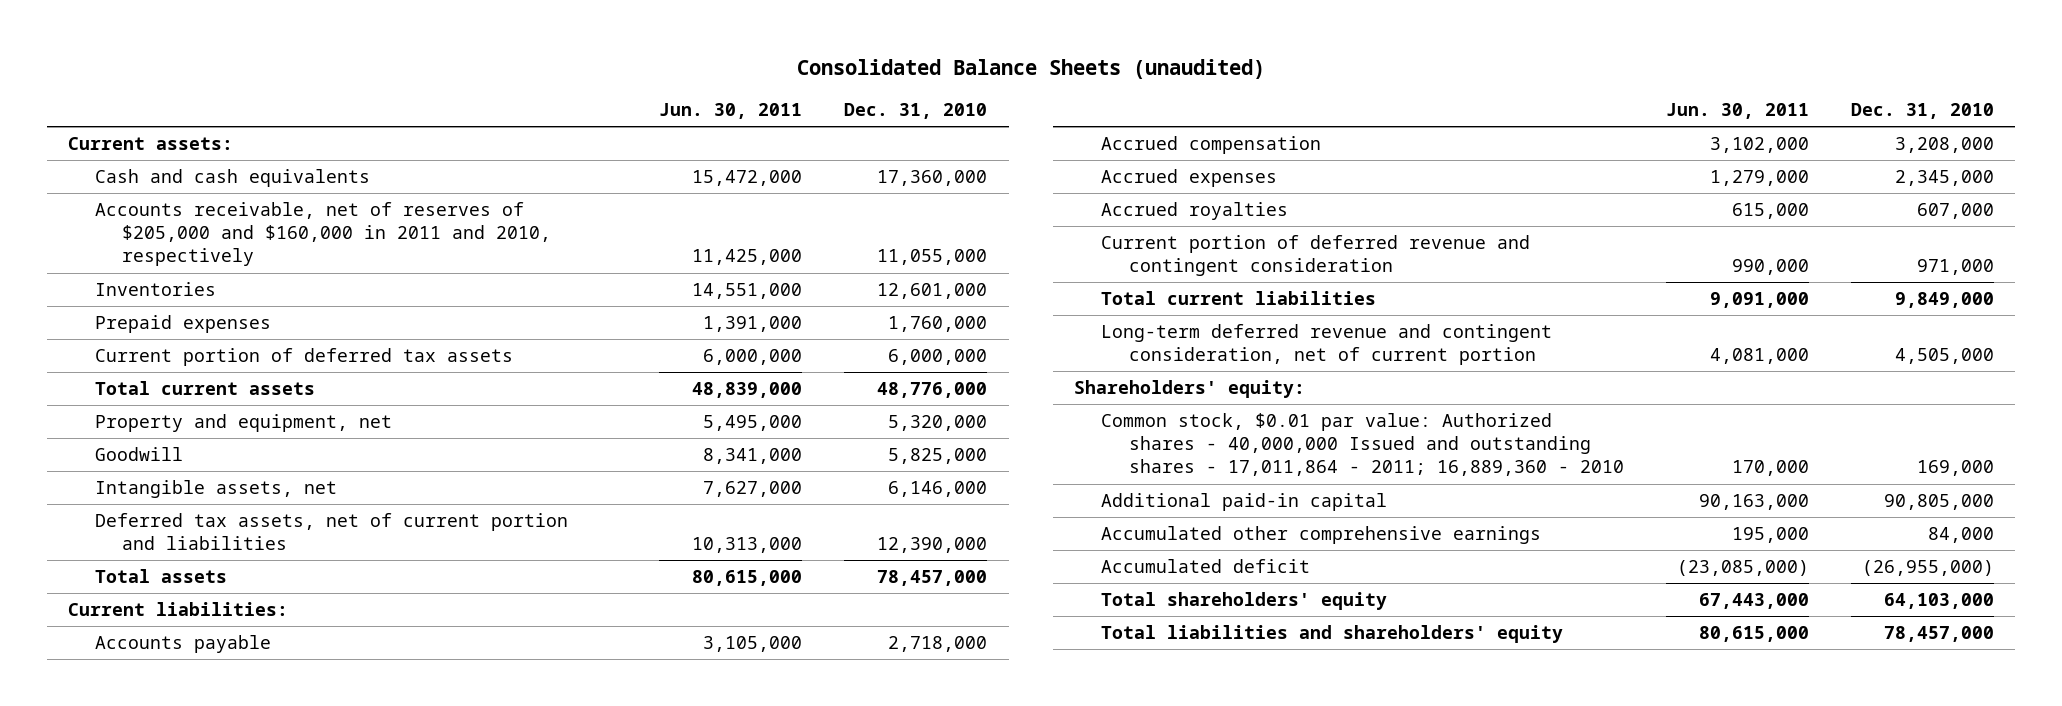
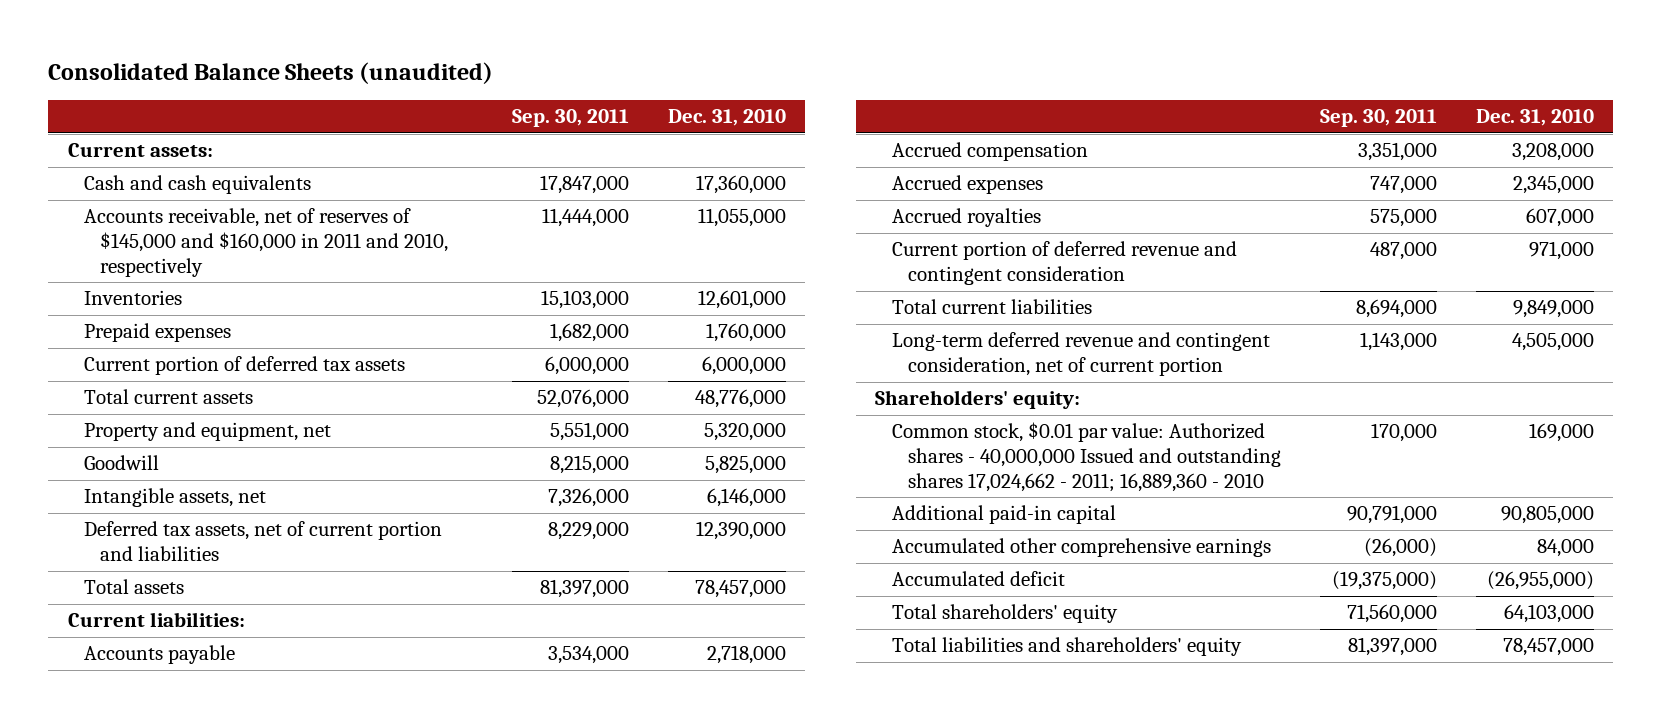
[659,102,803,119] Jun. 30, 2011 -> none
none -> [511,109,629,128] Sep. 30, 2011
[95,202,552,267] Accounts receivable, net of reserves of $205,000 and $160,000 in 2011 and 2010, respectively -> [83,208,448,277] Accounts receivable, net of reserves of $145,000 and $160,000 in 2011 and 2010, respectively
[1101,413,1624,477] Common stock, $0.01 par value: Authorized shares - 40,000,000 Issued and outstanding shares - 17,011,864 - 2011; 16,889,360 - 2010 -> [891,422,1281,492] Common stock, $0.01 par value: Authorized shares - 40,000,000 Issued and outstanding shares 17,024,662 - 2011; 16,889,360 - 2010

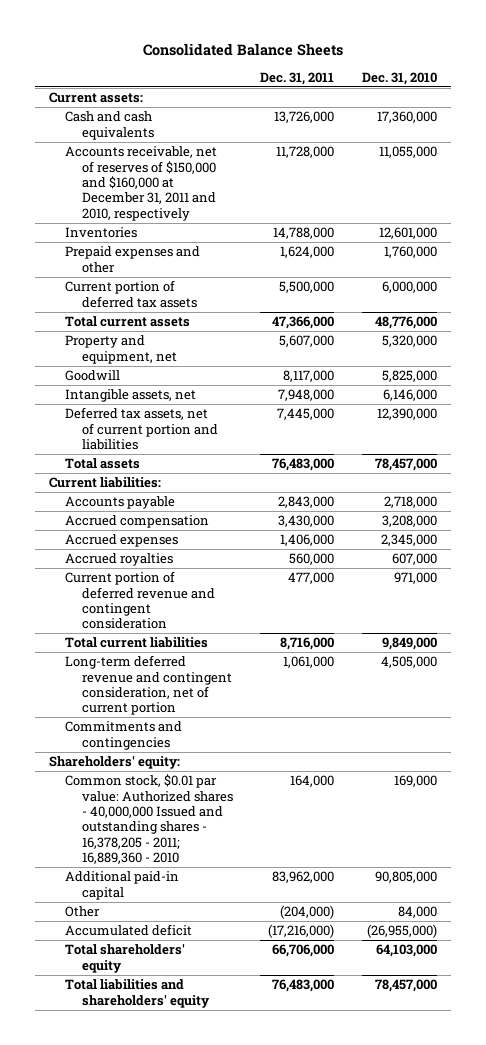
[48,61,494,84] Consolidated Balance Sheets (unaudited) -> [142,42,343,56] Consolidated Balance Sheets
[511,109,629,128] Sep. 30, 2011 -> none
none -> [260,71,335,85] Dec. 31, 2011
[83,208,448,277] Accounts receivable, net of reserves of $145,000 and $160,000 in 2011 and 2010, respectively -> [65,146,218,221] Accounts receivable, net of reserves of $150,000 and $160,000 at December 31, 2011 and 2010, respectively
[83,323,231,343] Prepaid expenses -> [65,246,201,273] Prepaid expenses and other
none -> [65,721,183,750] Commitments and contingencies
[891,422,1281,492] Common stock, $0.01 par value: Authorized shares - 40,000,000 Issued and outstanding shares 17,024,662 - 2011; 16,889,360 - 2010 -> [65,774,233,865] Common stock, $0.01 par value: Authorized shares - 40,000,000 Issued and outstanding shares - 16,378,205 - 2011; 16,889,360 - 2010
[891,538,1271,558] Accumulated other comprehensive earnings -> none
none -> [65,906,101,918] Other

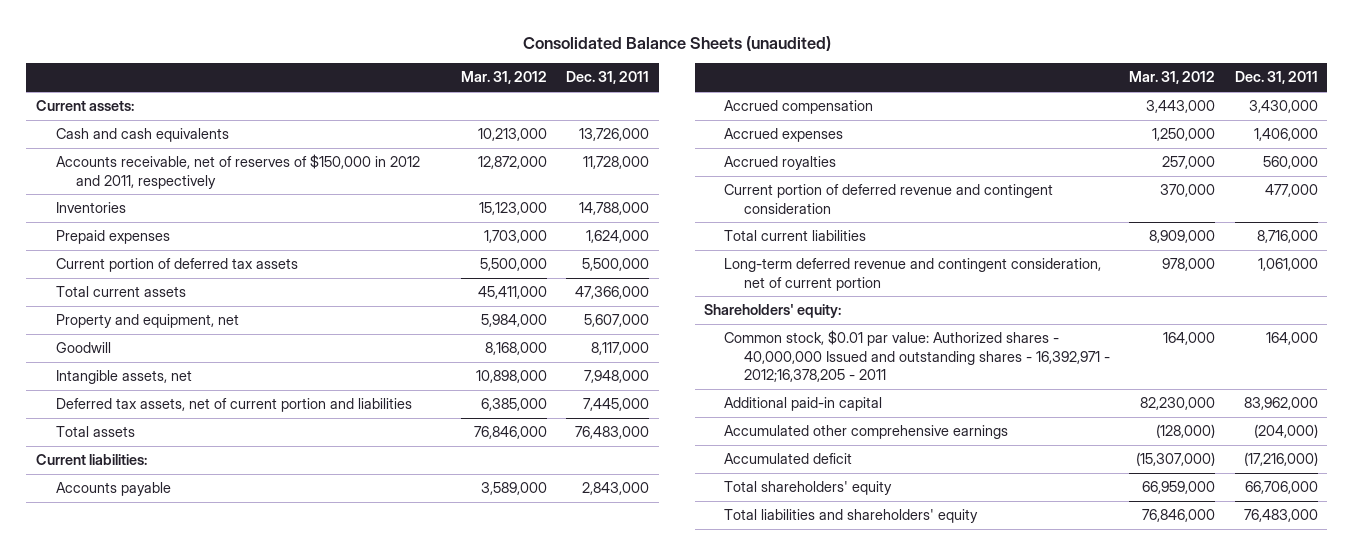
[142,42,343,56] Consolidated Balance Sheets -> [522,35,831,51] Consolidated Balance Sheets (unaudited)
[361,71,437,85] Dec. 31, 2010 -> none
none -> [461,71,548,85] Mar. 31, 2012
[65,146,218,221] Accounts receivable, net of reserves of $150,000 and $160,000 at December 31, 2011 and 2010, respectively -> [55,154,420,189] Accounts receivable, net of reserves of $150,000 in 2012 and 2011, respectively
[65,246,201,273] Prepaid expenses and other -> [55,230,170,245] Prepaid expenses
[65,721,183,750] Commitments and contingencies -> none
[65,774,233,865] Common stock, $0.01 par value: Authorized shares - 40,000,000 Issued and outstanding shares - 16,378,205 - 2011; 16,889,360 - 2010 -> [724,330,1111,383] Common stock, $0.01 par value: Authorized shares - 40,000,000 Issued and outstanding shares - 16,392,971 - 2012;16,378,205 - 2011
[65,906,101,918] Other -> none
none -> [724,425,1009,440] Accumulated other comprehensive earnings

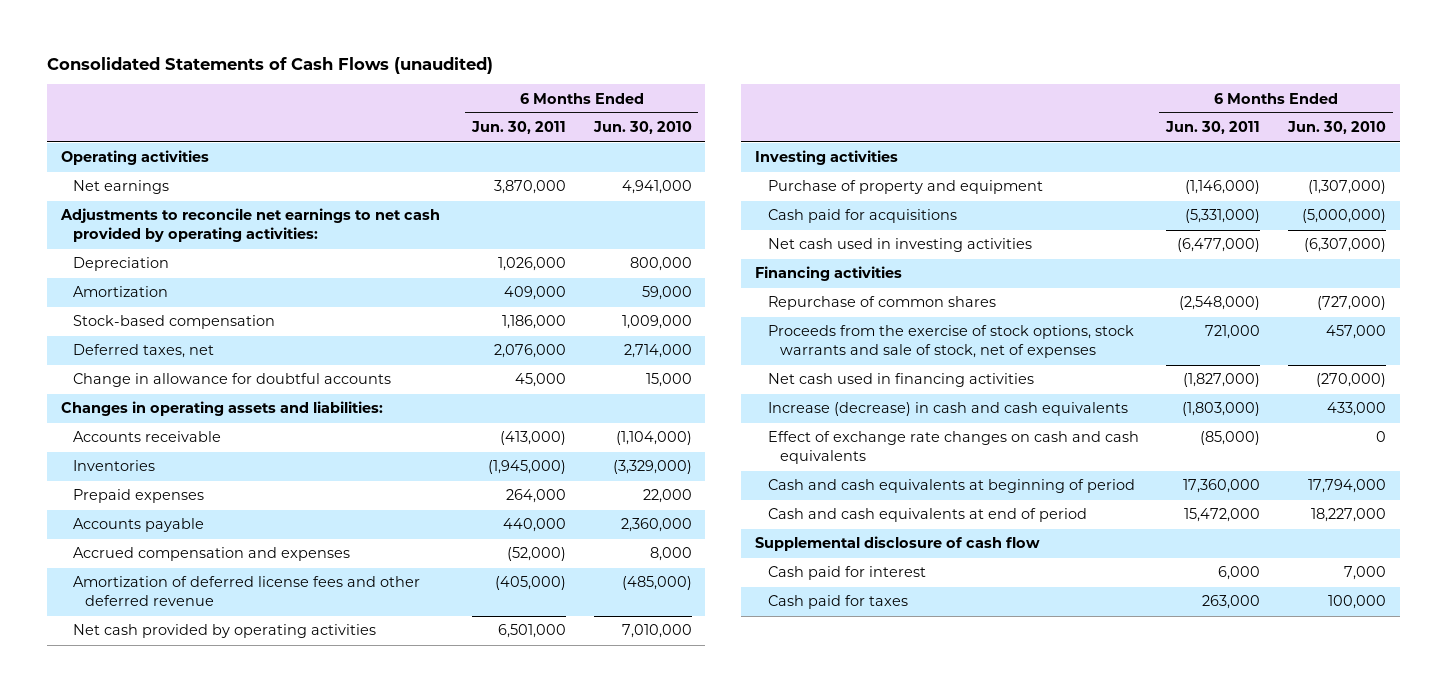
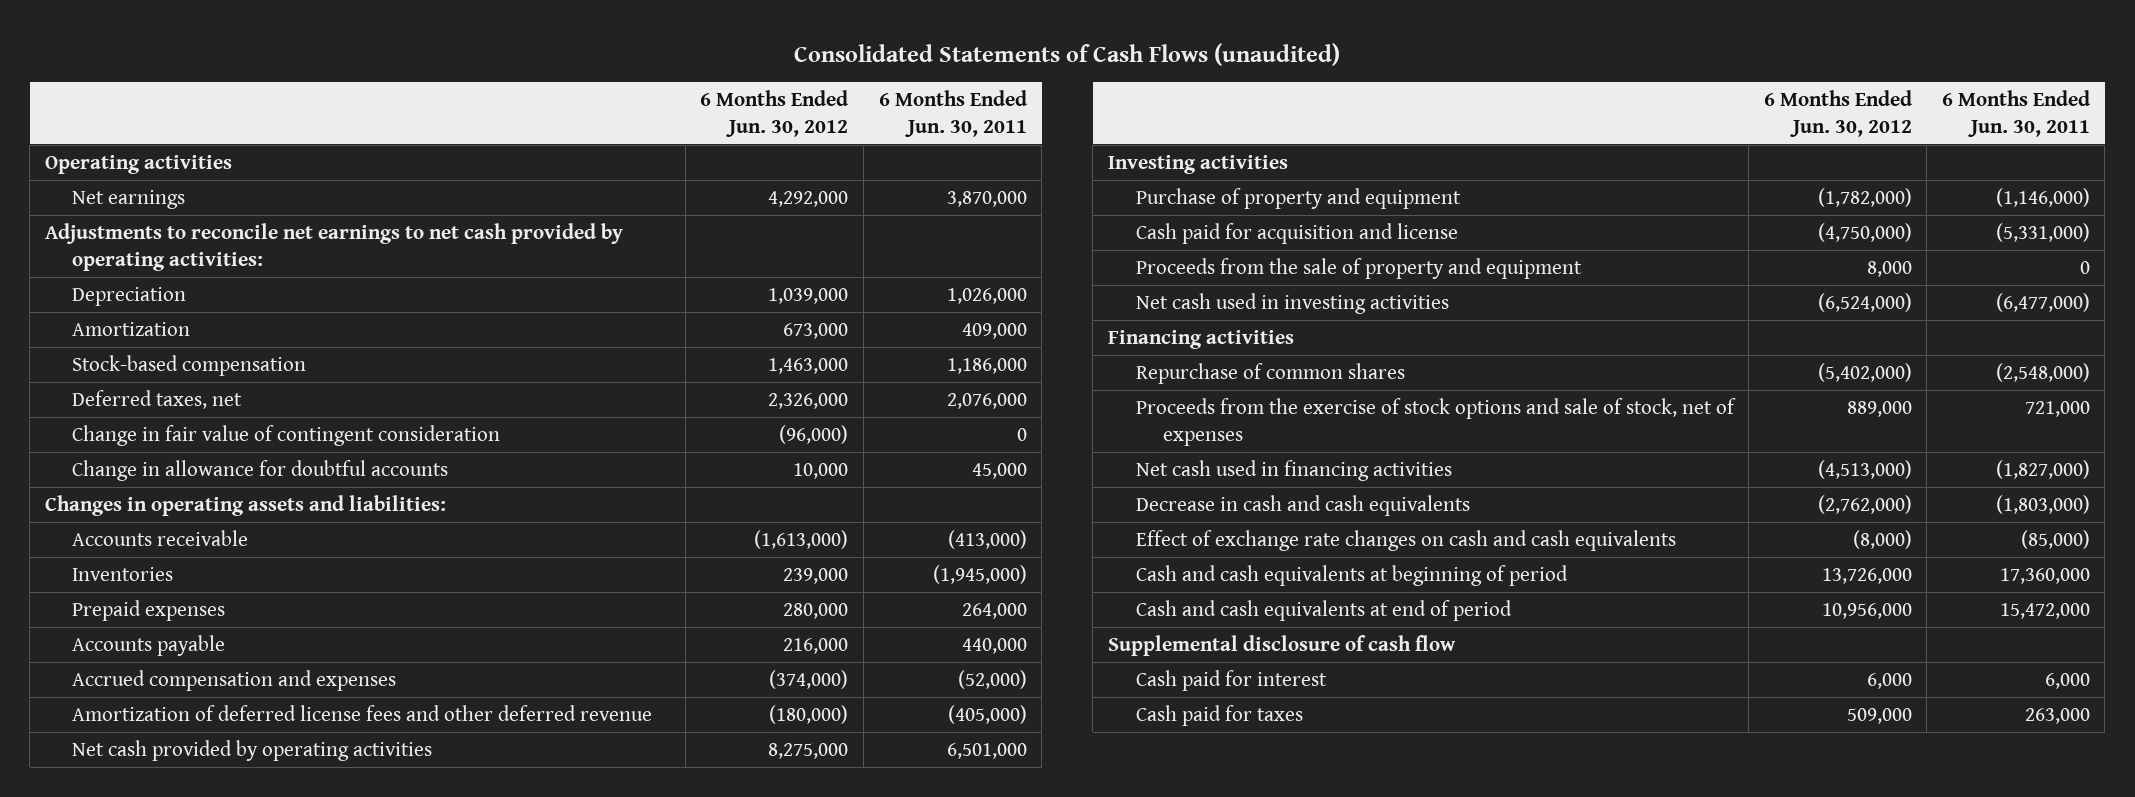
[592,121,692,135] Jun. 30, 2010 -> none
none -> [700,90,849,137] 6 Months Ended Jun. 30, 2012
none -> [72,424,501,446] Change in fair value of contingent consideration
[767,209,957,224] Cash paid for acquisitions -> [1135,222,1458,244] Cash paid for acquisition and license
none -> [1135,257,1582,279] Proceeds from the sale of property and equipment
[767,325,1134,359] Proceeds from the exercise of stock options, stock warrants and sale of stock, net of expenses -> [1135,397,1736,446] Proceeds from the exercise of stock options and sale of stock, net of expenses
[767,402,1128,417] Increase (decrease) in cash and cash equivalents -> [1135,494,1470,516] Decrease in cash and cash equivalents

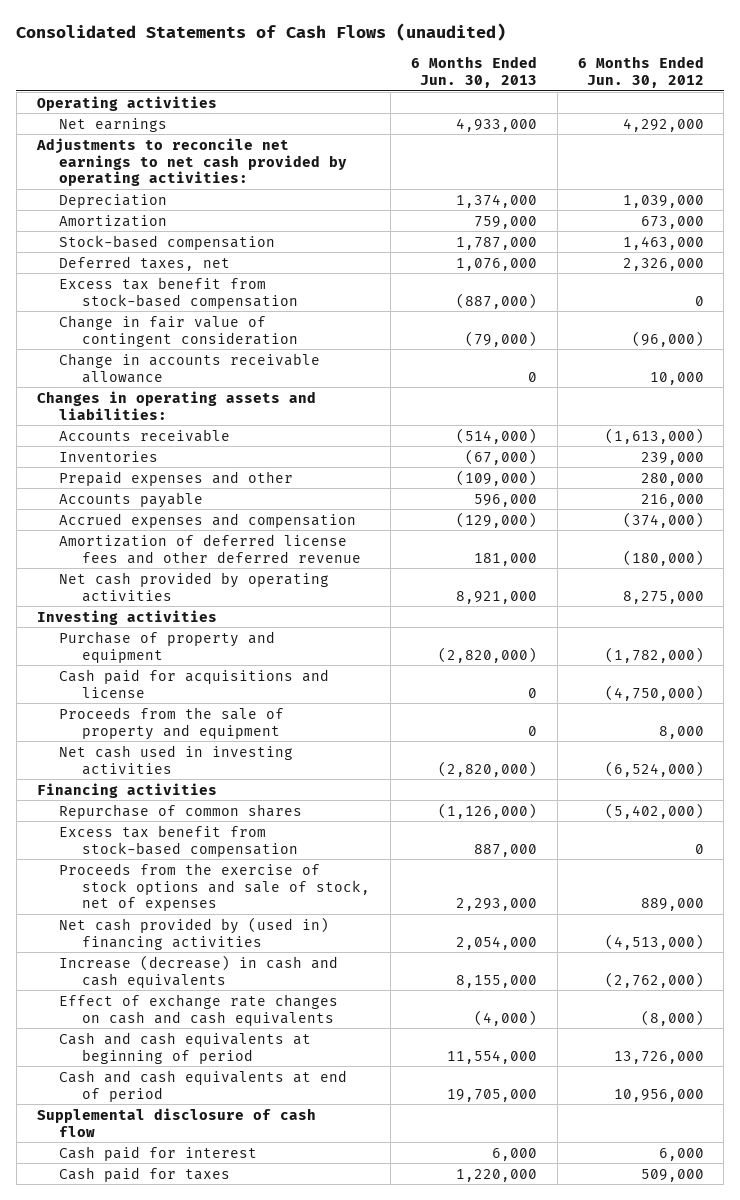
[878,90,1027,137] 6 Months Ended Jun. 30, 2011 -> none
none -> [410,56,537,88] 6 Months Ended Jun. 30, 2013
none -> [59,276,298,309] Excess tax benefit from stock-based compensation
[72,459,449,481] Change in allowance for doubtful accounts -> [59,352,321,383] Change in accounts receivable allowance
[72,599,226,621] Prepaid expenses -> [59,470,294,486] Prepaid expenses and other
[72,669,397,691] Accrued compensation and expenses -> [59,512,357,528] Accrued expenses and compensation
[1135,222,1458,244] Cash paid for acquisition and license -> [59,668,330,698] Cash paid for acquisitions and license
none -> [59,824,298,857] Excess tax benefit from stock-based compensation
[1135,459,1452,481] Net cash used in financing activities -> [59,916,330,950] Net cash provided by (used in) financing activities
[1135,494,1470,516] Decrease in cash and cash equivalents -> [59,954,339,988] Increase (decrease) in cash and cash equivalents

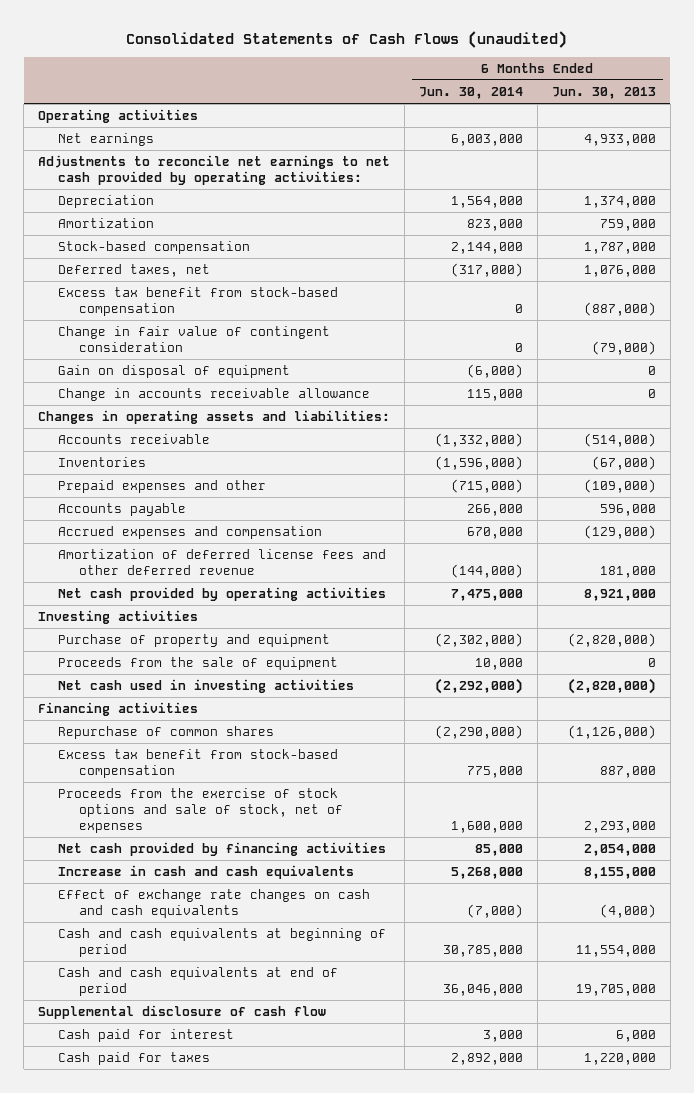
[577,56,704,88] 6 Months Ended Jun. 30, 2012 -> none
none -> [418,87,523,100] Jun. 30, 2014
none -> [58,365,291,379] Gain on disposal of equipment
[59,668,330,698] Cash paid for acquisitions and license -> none
[59,706,285,740] Proceeds from the sale of property and equipment -> [58,657,339,671] Proceeds from the sale of equipment
[59,916,330,950] Net cash provided by (used in) financing activities -> [58,842,387,857] Net cash provided by financing activities
[59,954,339,988] Increase (decrease) in cash and cash equivalents -> [58,865,355,880] Increase in cash and cash equivalents

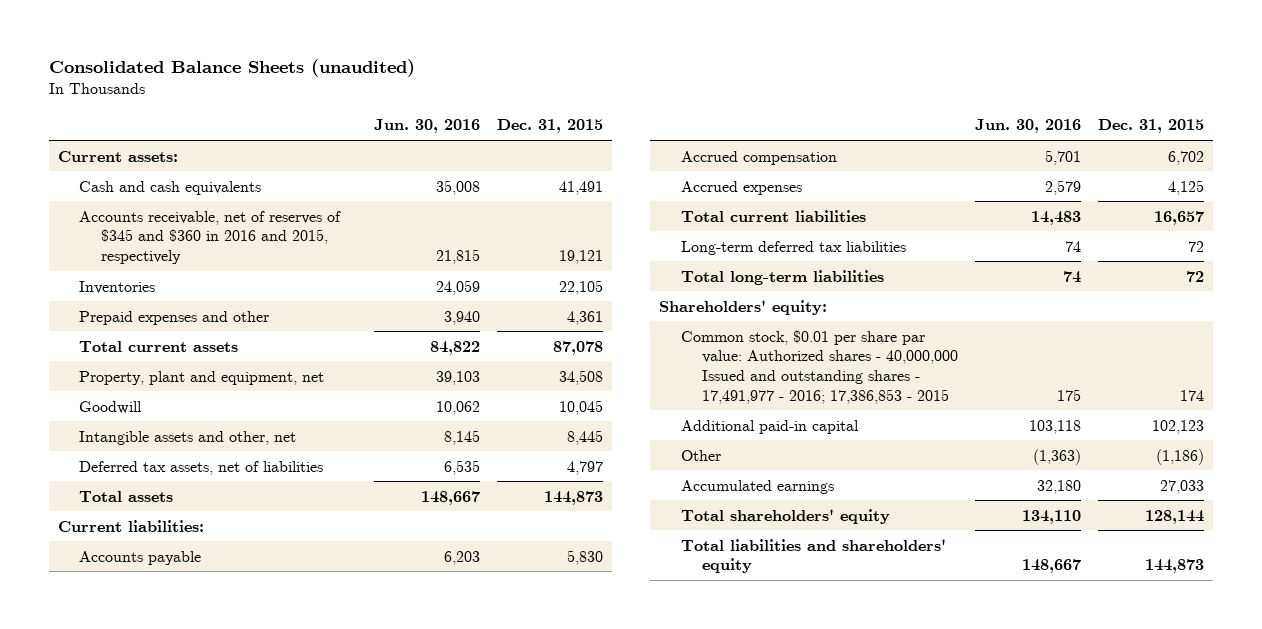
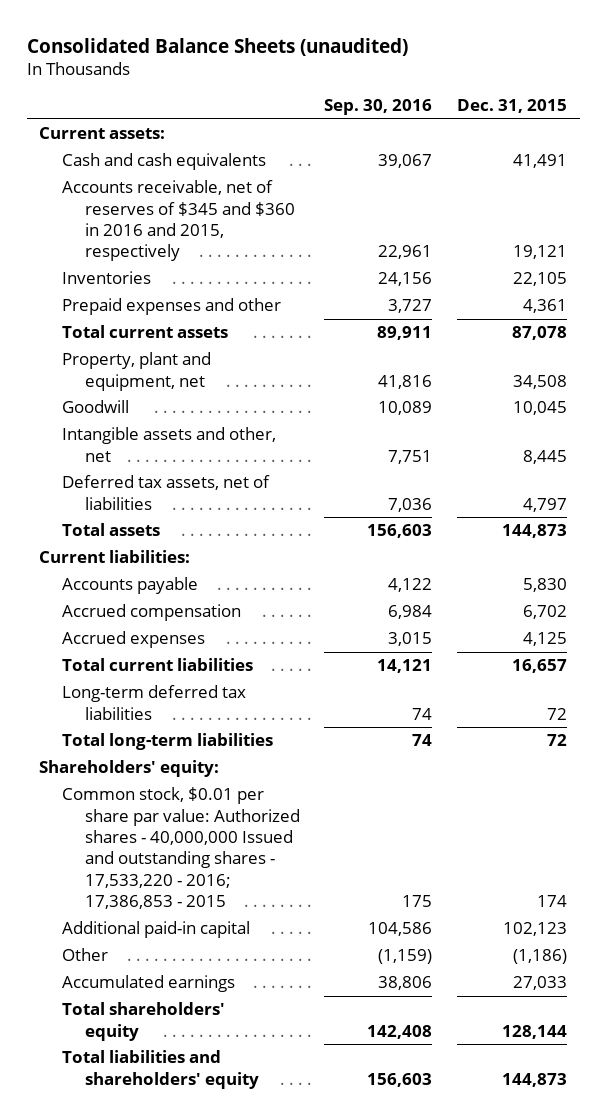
[373,119,480,134] Jun. 30, 2016 -> none
none -> [324,99,433,116] Sep. 30, 2016
[680,329,959,404] Common stock, $0.01 per share par value: Authorized shares - 40,000,000 Issued and outstanding shares - 17,491,977 - 2016; 17,386,853 - 2015 -> [61,787,300,910] Common stock, $0.01 per share par value: Authorized shares - 40,000,000 Issued and outstanding shares - 17,533,220 - 2016; 17,386,853 - 2015

